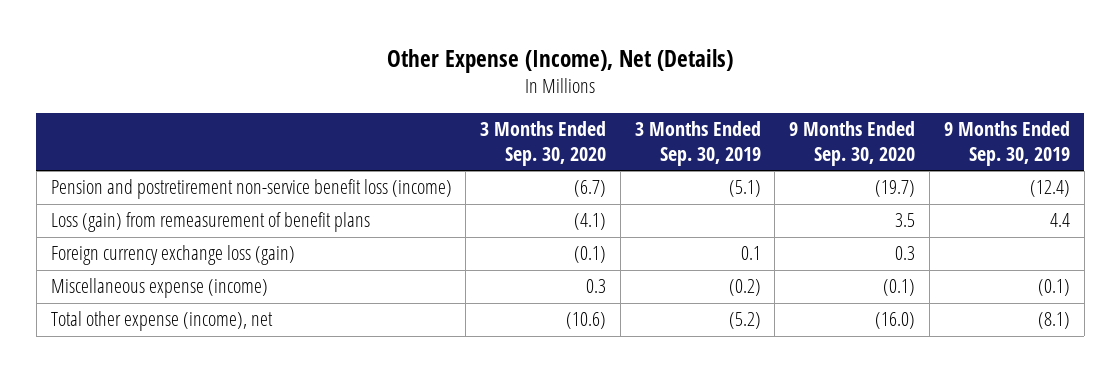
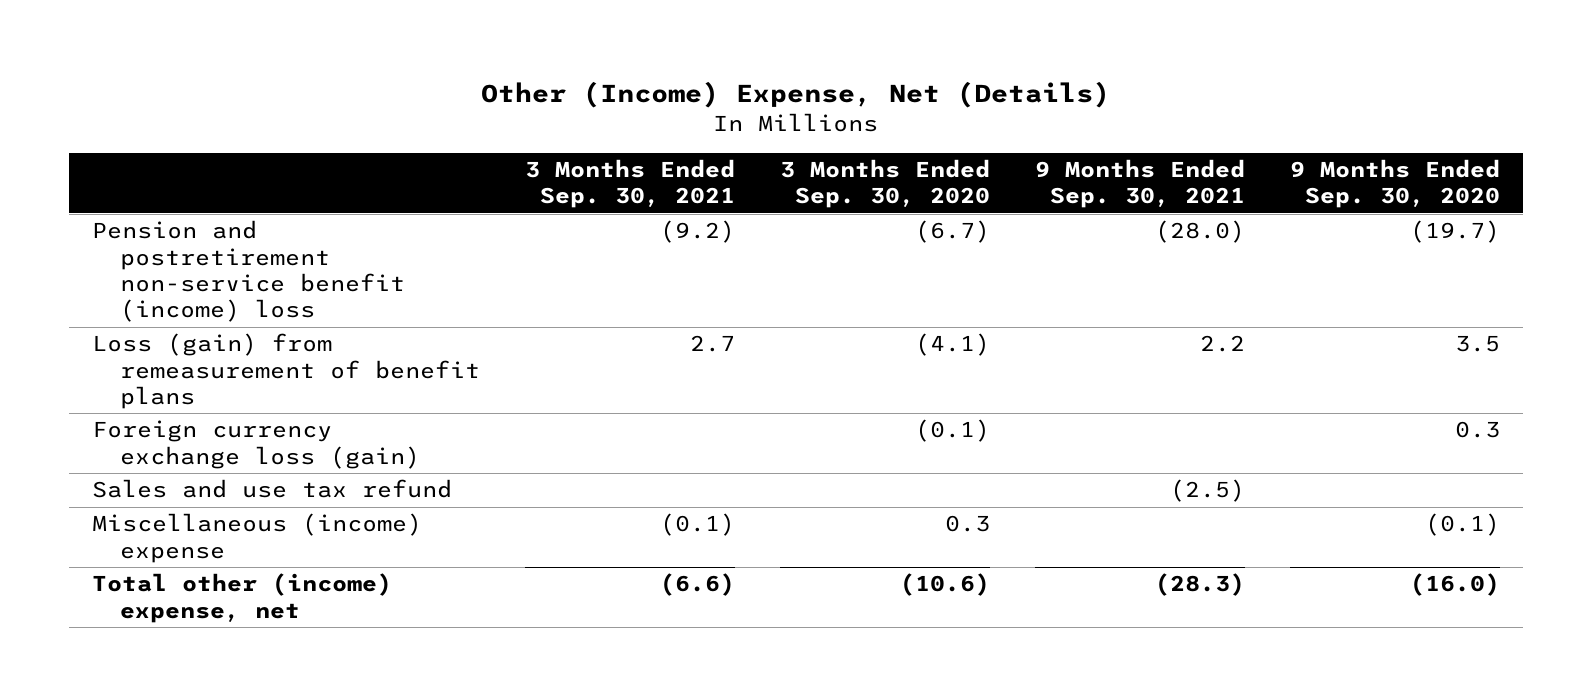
[387,48,734,73] Other Expense (Income), Net (Details) -> [481,81,1111,109] Other (Income) Expense, Net (Details)
[634,121,761,166] 3 Months Ended Sep. 30, 2019 -> none
[943,121,1070,166] 9 Months Ended Sep. 30, 2019 -> none
none -> [524,159,735,209] 3 Months Ended Sep. 30, 2021
none -> [1035,159,1246,209] 9 Months Ended Sep. 30, 2021
[50,179,452,200] Pension and postretirement non-service benefit loss (income) -> [91,220,405,323] Pension and postretirement non-service benefit (income) loss
none -> [91,479,452,499] Sales and use tax refund
[50,278,268,299] Miscellaneous expense (income) -> [91,513,422,563] Miscellaneous (income) expense
[50,311,273,332] Total other expense (income), net -> [91,573,392,623] Total other (income) expense, net

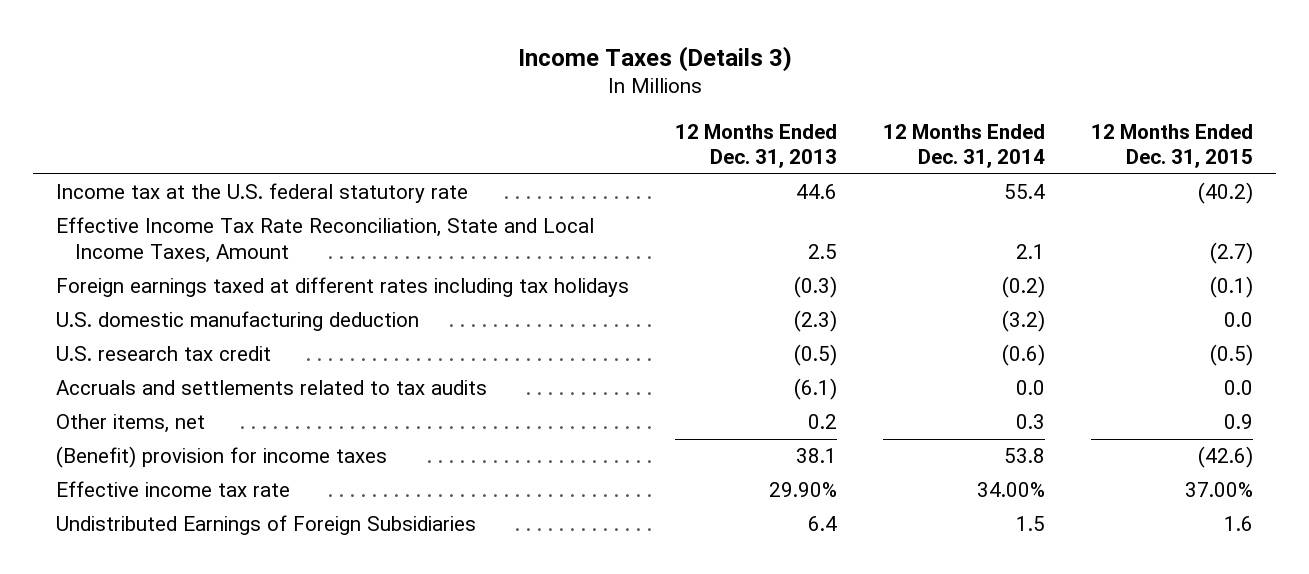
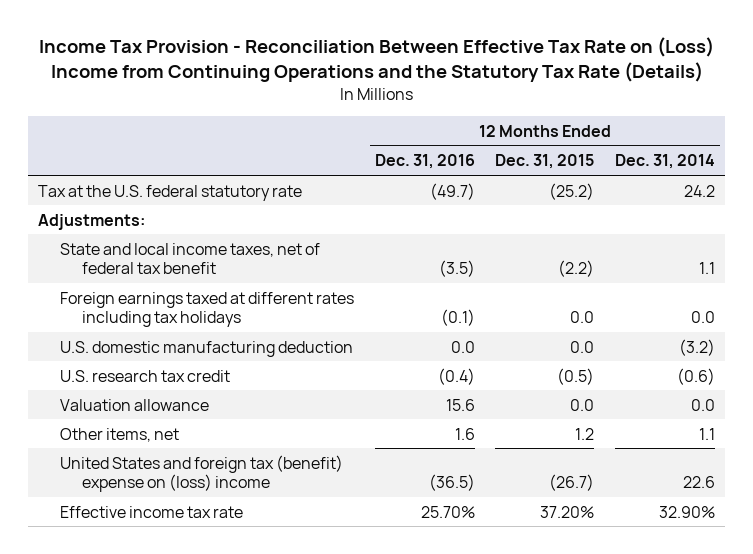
[517,45,792,72] Income Taxes (Details 3) -> [38,37,714,83] Income Tax Provision - Reconciliation Between Effective Tax Rate on (Loss) Income from Continuing Operations and the Statutory Tax Rate (Details)
[675,123,838,169] 12 Months Ended Dec. 31, 2013 -> none
none -> [374,154,475,170] Dec. 31, 2016
[56,183,469,204] Income tax at the U.S. federal statutory rate -> [38,184,303,201] Tax at the U.S. federal statutory rate
[1004,184,1046,200] 55.4 -> [684,184,716,197] 24.2
[1197,182,1253,205] (40.2) -> [549,182,595,200] (25.2)
none -> [38,213,146,230] Adjustments:
[56,217,595,264] Effective Income Tax Rate Reconciliation, State and Local Income Taxes, Amount -> [60,242,321,274] State and local income taxes, net of federal tax benefit
[1016,244,1046,260] 2.1 -> [699,261,716,274] 1.1
[1209,242,1253,265] (2.7) -> [558,259,595,277] (2.2)
[1002,276,1046,299] (0.2) -> [691,310,716,323] 0.0
[1209,276,1253,299] (0.1) -> [570,310,595,323] 0.0
[56,515,477,536] Undistributed Earnings of Foreign Subsidiaries -> none
[56,380,488,396] Accruals and settlements related to tax audits -> [60,398,210,411] Valuation allowance
[1016,414,1046,430] 0.3 -> [699,427,716,440] 1.1
[1223,414,1253,430] 0.9 -> [575,427,595,440] 1.2
[56,446,388,469] (Benefit) provision for income taxes -> [60,454,344,492] United States and foreign tax (benefit) expense on (loss) income
[1004,448,1046,464] 53.8 -> [683,475,716,488] 22.6
[1197,446,1253,469] (42.6) -> [549,473,595,491] (26.7)
[977,482,1046,498] 34.00% -> [659,505,716,518] 32.90%
[1184,482,1253,498] 37.00% -> [540,505,595,518] 37.20%

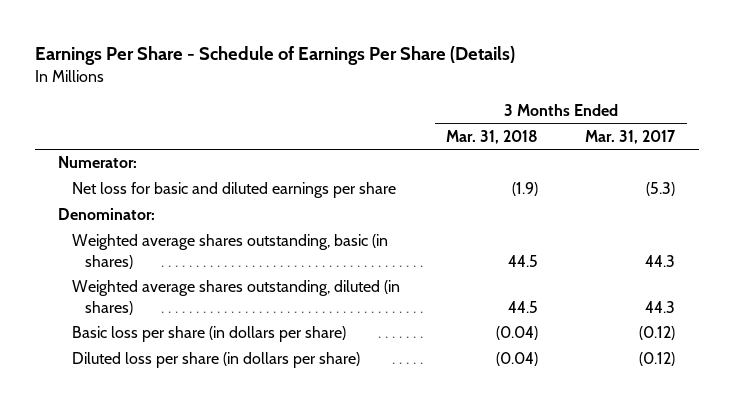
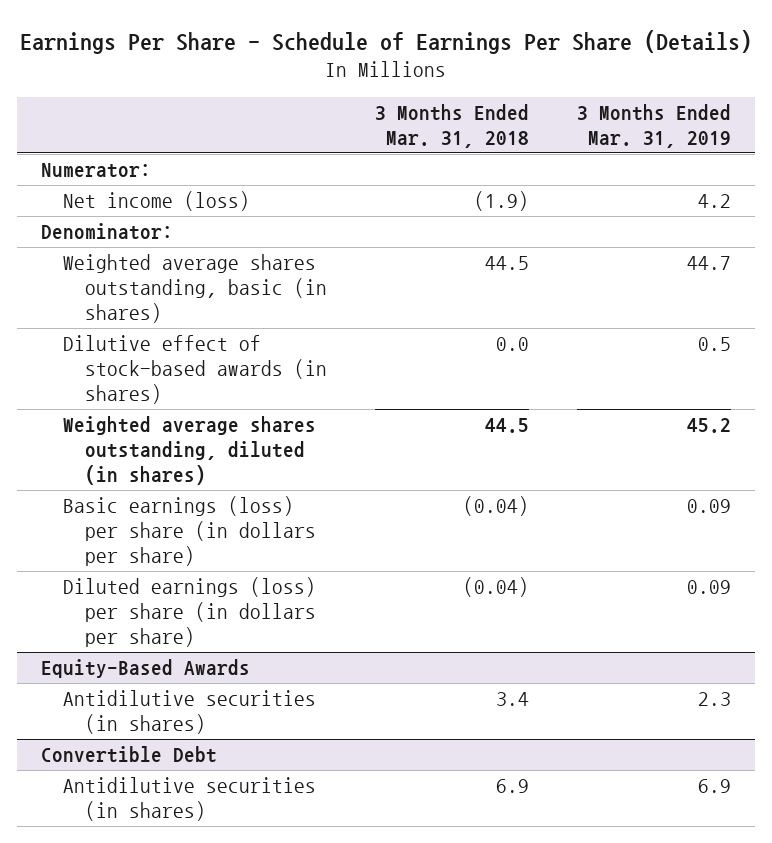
[585,129,677,144] Mar. 31, 2017 -> none
none -> [576,103,731,148] 3 Months Ended Mar. 31, 2019
[71,182,396,199] Net loss for basic and diluted earnings per share -> [63,191,251,212] Net income (loss)
none -> [63,335,327,405] Dilutive effect of stock-based awards (in shares)
[71,326,346,343] Basic loss per share (in dollars per share) -> [63,496,316,567] Basic earnings (loss) per share (in dollars per share)
[71,352,360,369] Diluted loss per share (in dollars per share) -> [63,577,317,648] Diluted earnings (loss) per share (in dollars per share)
none -> [41,659,251,679] Equity-Based Awards
none -> [63,690,317,735] Antidilutive securities (in shares)
none -> [41,746,218,764] Convertible Debt
none -> [63,777,317,822] Antidilutive securities (in shares)

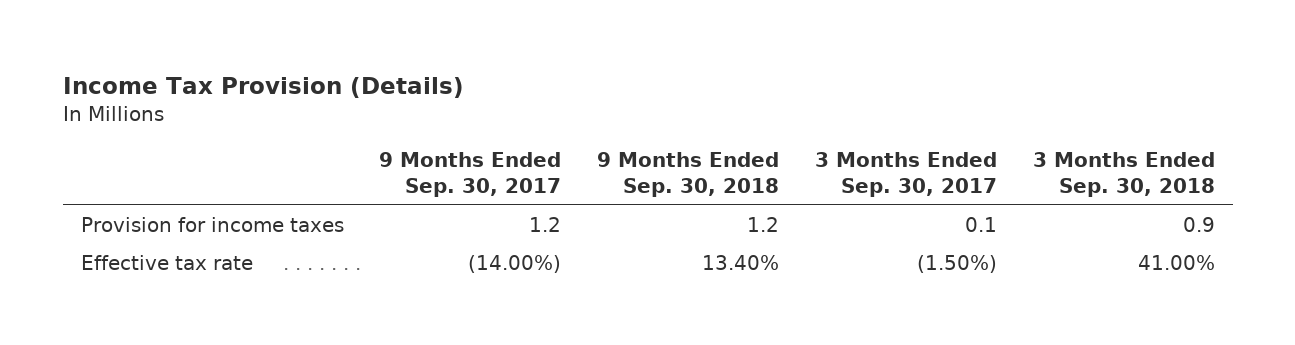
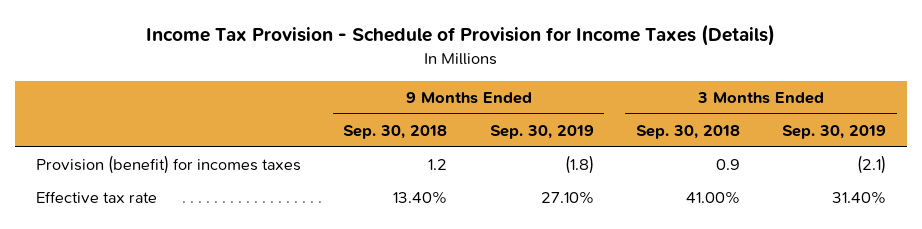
[62,76,464,98] Income Tax Provision (Details) -> [146,24,776,47] Income Tax Provision - Schedule of Provision for Income Taxes (Details)
[379,152,562,198] 9 Months Ended Sep. 30, 2017 -> none
[814,152,997,198] 3 Months Ended Sep. 30, 2017 -> none
none -> [489,124,594,139] Sep. 30, 2019
none -> [781,124,886,139] Sep. 30, 2019
[80,217,344,233] Provision for income taxes -> [36,155,302,175] Provision (benefit) for incomes taxes

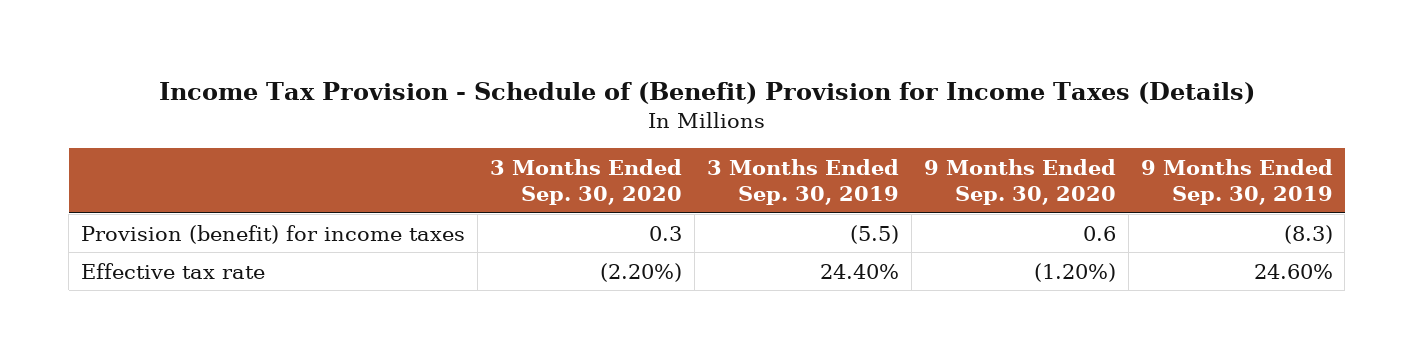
[146,24,776,47] Income Tax Provision - Schedule of Provision for Income Taxes (Details) -> [158,82,1255,105] Income Tax Provision - Schedule of (Benefit) Provision for Income Taxes (Details)
[343,124,448,139] Sep. 30, 2018 -> none
[635,124,740,139] Sep. 30, 2018 -> none
none -> [490,158,683,205] 3 Months Ended Sep. 30, 2020
none -> [923,158,1116,205] 9 Months Ended Sep. 30, 2020
[36,155,302,175] Provision (benefit) for incomes taxes -> [81,224,466,244] Provision (benefit) for income taxes
[564,155,594,175] (1.8) -> [1283,224,1333,244] (8.3)
[856,155,886,175] (2.1) -> [849,224,899,244] (5.5)
[540,191,594,205] 27.10% -> [1253,263,1333,279] 24.60%
[831,191,886,205] 31.40% -> [819,263,899,279] 24.40%

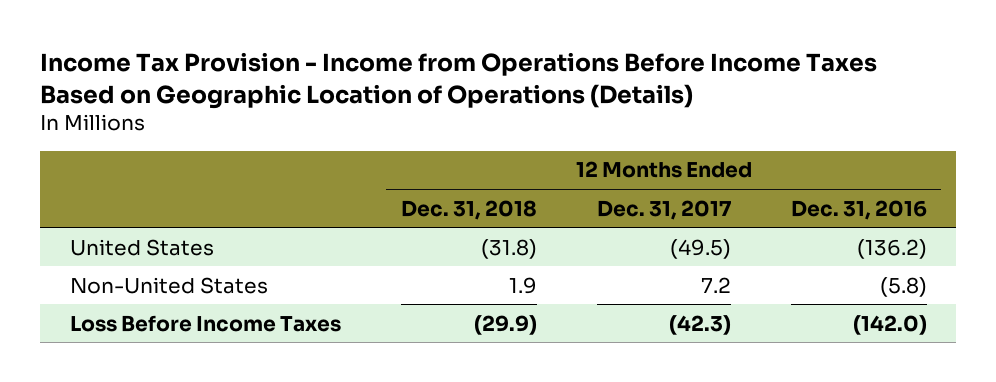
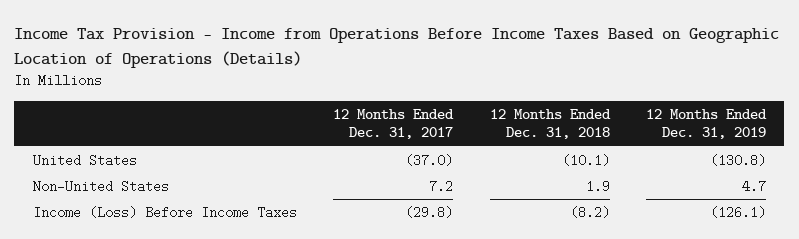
[790,199,927,220] Dec. 31, 2016 -> none
none -> [645,108,767,140] 12 Months Ended Dec. 31, 2019
[480,238,537,259] (31.8) -> [561,153,610,167] (10.1)
[669,238,731,259] (49.5) -> [405,153,454,167] (37.0)
[69,314,341,332] Loss Before Income Taxes -> [32,205,297,219] Income (Loss) Before Income Taxes
[473,314,537,335] (29.9) -> [569,205,610,219] (8.2)
[668,314,731,335] (42.3) -> [405,205,454,219] (29.8)

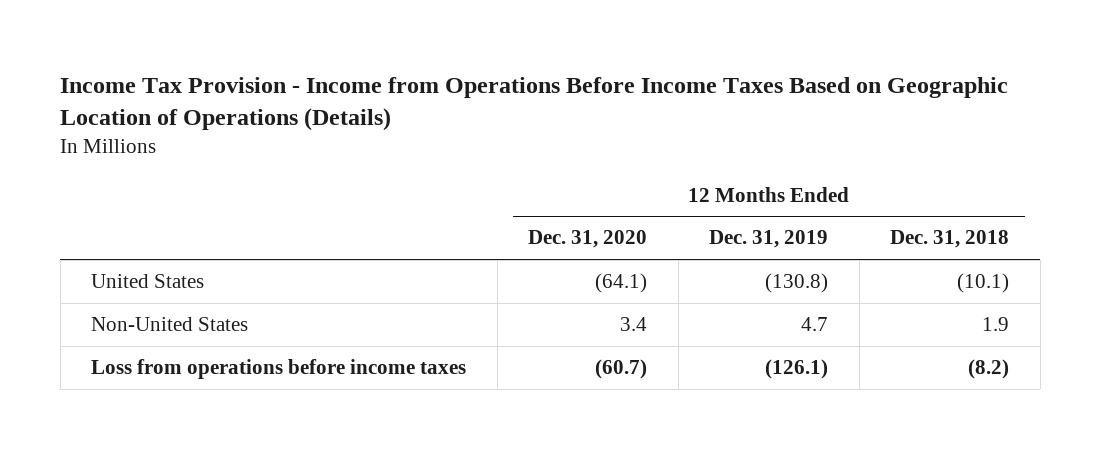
[333,108,455,140] 12 Months Ended Dec. 31, 2017 -> none
none -> [528,230,648,249] Dec. 31, 2020
[32,205,297,219] Income (Loss) Before Income Taxes -> [91,359,467,380] Loss from operations before income taxes

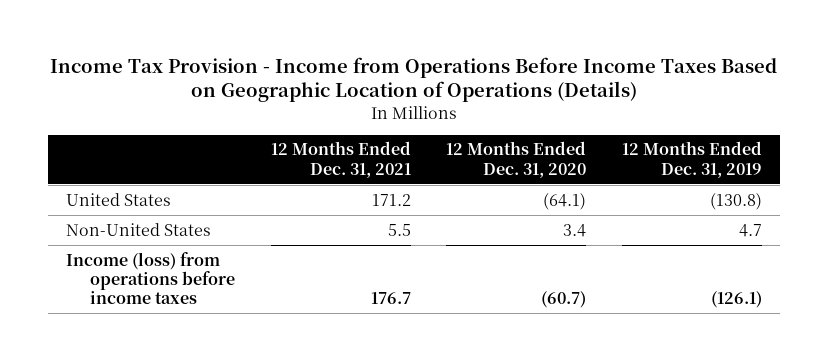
[890,230,1010,249] Dec. 31, 2018 -> none
none -> [270,141,411,178] 12 Months Ended Dec. 31, 2021
[91,359,467,380] Loss from operations before income taxes -> [65,251,236,305] Income (loss) from operations before income taxes

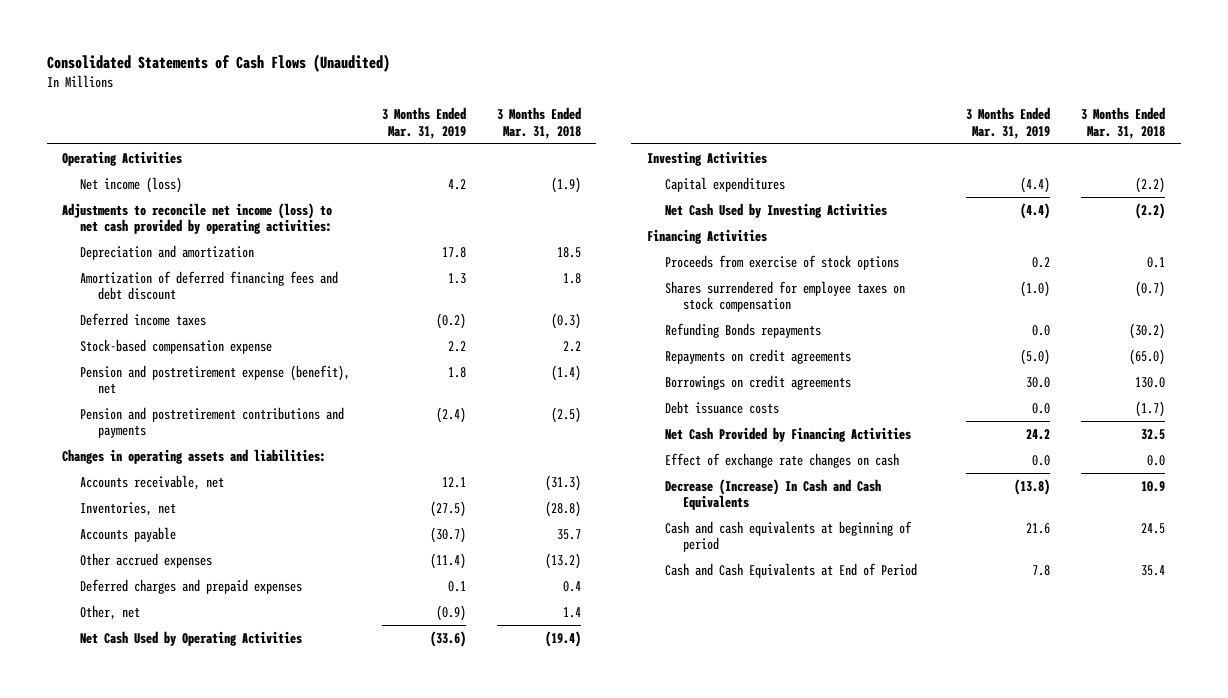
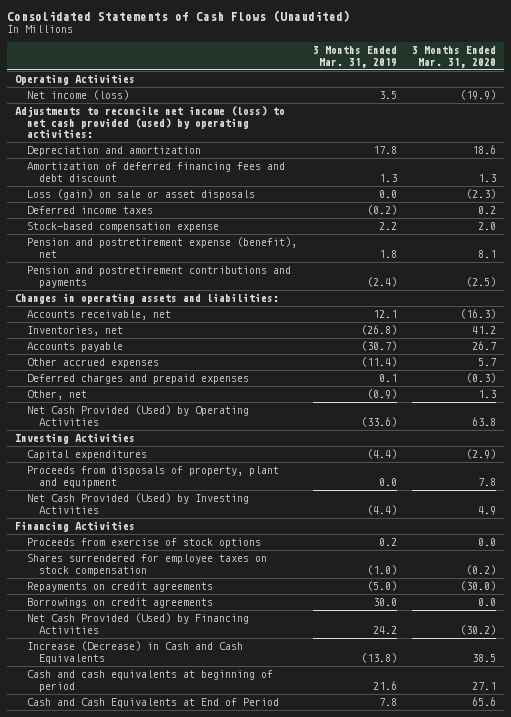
[496,107,581,139] 3 Months Ended Mar. 31, 2018 -> none
none -> [412,46,497,68] 3 Months Ended Mar. 31, 2020
[447,178,466,190] 4.2 -> [378,91,397,100] 3.5
[62,202,333,235] Adjustments to reconcile net income (loss) to net cash provided by operating activities: -> [15,106,286,138] Adjustments to reconcile net income (loss) to net cash provided (used) by operating activities:
none -> [26,189,255,201] Loss (gain) on sale or asset disposals
[429,500,466,517] (27.5) -> [360,325,397,336] (26.8)
[80,630,303,646] Net Cash Used by Operating Activities -> [26,405,249,426] Net Cash Provided (Used) by Operating Activities
none -> [26,466,279,488] Proceeds from disposals of property, plant and equipment
[664,202,887,218] Net Cash Used by Investing Activities -> [26,493,249,514] Net Cash Provided (Used) by Investing Activities
[664,322,821,338] Refunding Bonds repayments -> none
[664,400,779,414] Debt issuance costs -> none
[664,452,899,468] Effect of exchange rate changes on cash -> none
[664,426,911,442] Net Cash Provided by Financing Activities -> [26,613,249,634] Net Cash Provided (Used) by Financing Activities
[664,478,881,511] Decrease (Increase) In Cash and Cash Equivalents -> [26,641,243,664] Increase (Decrease) in Cash and Cash Equivalents

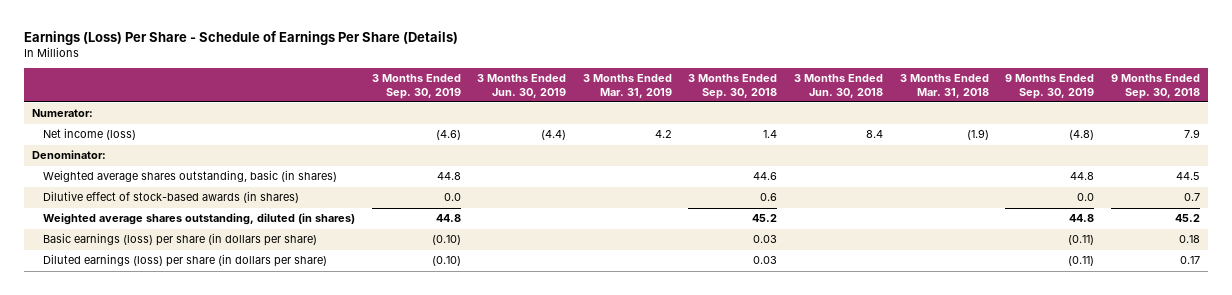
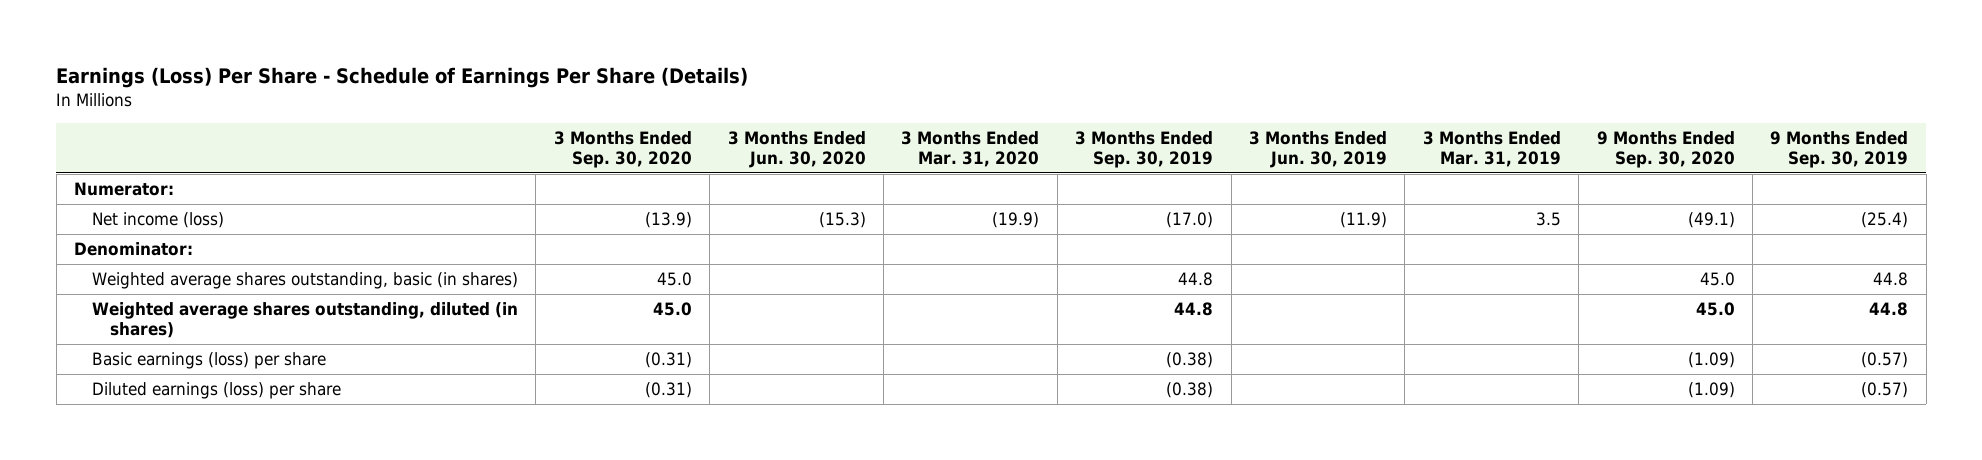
[688,74,778,99] 3 Months Ended Sep. 30, 2018 -> none
[793,74,883,98] 3 Months Ended Jun. 30, 2018 -> none
[899,74,989,98] 3 Months Ended Mar. 31, 2018 -> none
[1110,74,1200,99] 9 Months Ended Sep. 30, 2018 -> none
none -> [553,130,692,169] 3 Months Ended Sep. 30, 2020
none -> [727,130,866,169] 3 Months Ended Jun. 30, 2020
none -> [901,130,1040,168] 3 Months Ended Mar. 31, 2020
none -> [1596,130,1735,169] 9 Months Ended Sep. 30, 2020
[435,130,461,141] (4.6) -> [1166,212,1214,229] (17.0)
[541,130,567,141] (4.4) -> [1339,212,1387,229] (11.9)
[654,130,672,139] 4.2 -> [1535,212,1561,227] 3.5
[1069,130,1095,141] (4.8) -> [1861,212,1909,229] (25.4)
[42,191,299,204] Dilutive effect of stock-based awards (in shares) -> none
[42,233,317,247] Basic earnings (loss) per share (in dollars per share) -> [91,352,326,370] Basic earnings (loss) per share
[431,235,461,246] (0.10) -> [1166,352,1214,369] (0.38)
[1068,235,1095,246] (0.11) -> [1861,352,1909,369] (0.57)
[42,254,327,268] Diluted earnings (loss) per share (in dollars per share) -> [91,382,341,400] Diluted earnings (loss) per share
[431,256,461,267] (0.10) -> [1166,382,1214,399] (0.38)
[1068,256,1095,267] (0.11) -> [1861,382,1909,399] (0.57)

